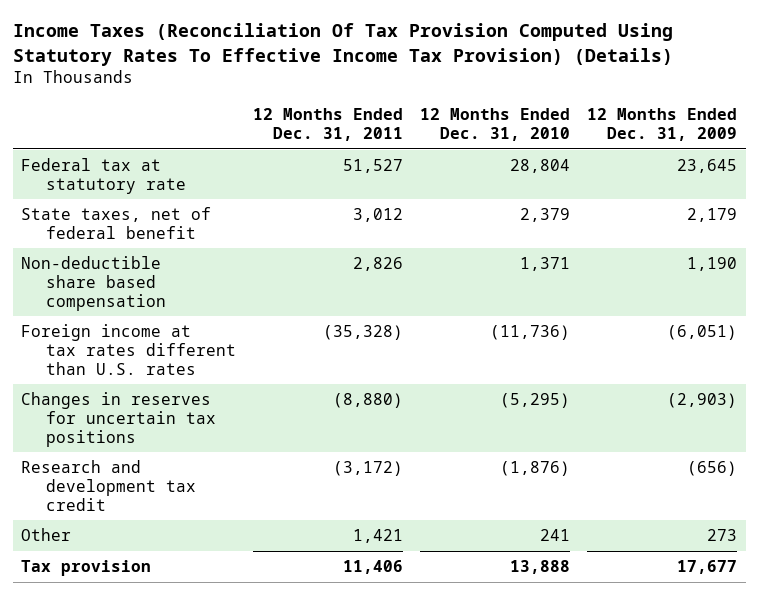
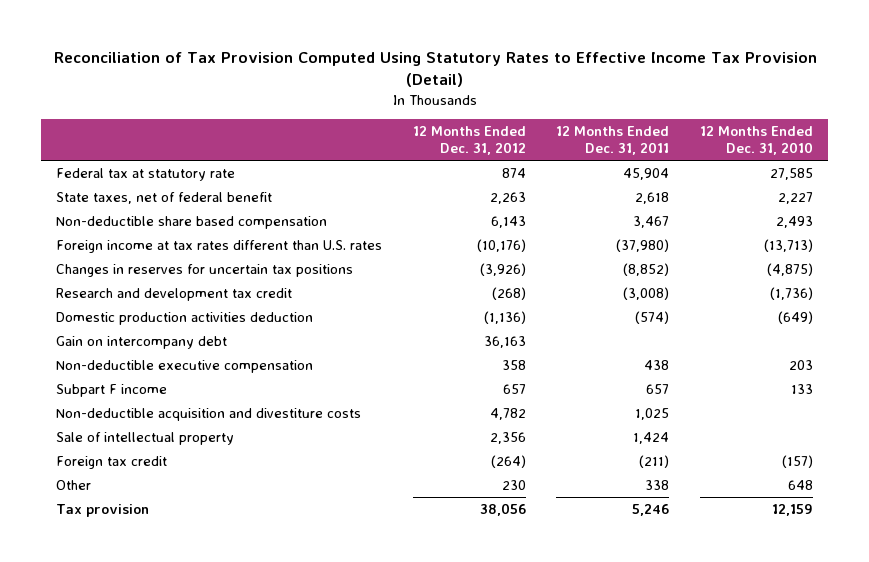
[12,23,673,66] Income Taxes (Reconciliation Of Tax Provision Computed Using Statutory Rates To Effective Income Tax Provision) (Details) -> [53,52,817,88] Reconciliation of Tax Provision Computed Using Statutory Rates to Effective Income Tax Provision (Detail)
[587,108,738,141] 12 Months Ended Dec. 31, 2009 -> none
none -> [412,126,526,156] 12 Months Ended Dec. 31, 2012
[343,158,404,173] 51,527 -> [623,167,670,180] 45,904
[510,158,571,173] 28,804 -> [769,167,813,180] 27,585
[353,207,404,222] 3,012 -> [635,191,670,204] 2,618
[520,207,571,222] 2,379 -> [777,191,813,204] 2,227
[353,256,404,271] 2,826 -> [633,215,670,228] 3,467
[520,256,571,271] 1,371 -> [775,215,813,228] 2,493
[323,324,404,340] (35,328) -> [616,238,670,252] (37,980)
[490,324,571,340] (11,736) -> [763,238,813,252] (13,713)
[333,392,404,408] (8,880) -> [623,262,670,276] (8,852)
[500,392,571,408] (5,295) -> [766,262,813,276] (4,875)
[333,460,404,476] (3,172) -> [623,286,670,300] (3,008)
[500,460,571,476] (1,876) -> [769,286,813,300] (1,736)
none -> [56,311,314,325] Domestic production activities deduction
none -> [56,335,228,349] Gain on intercompany debt
none -> [56,359,314,373] Non-deductible executive compensation
none -> [56,383,168,397] Subpart F income
none -> [56,407,362,421] Non-deductible acquisition and divestiture costs
none -> [56,431,235,445] Sale of intellectual property
none -> [56,455,168,469] Foreign tax credit
[353,528,404,543] 1,421 -> [645,479,670,490] 338
[540,528,571,541] 241 -> [787,479,813,490] 648
[343,559,404,574] 11,406 -> [632,503,670,516] 5,246
[510,559,571,574] 13,888 -> [771,503,813,516] 12,159

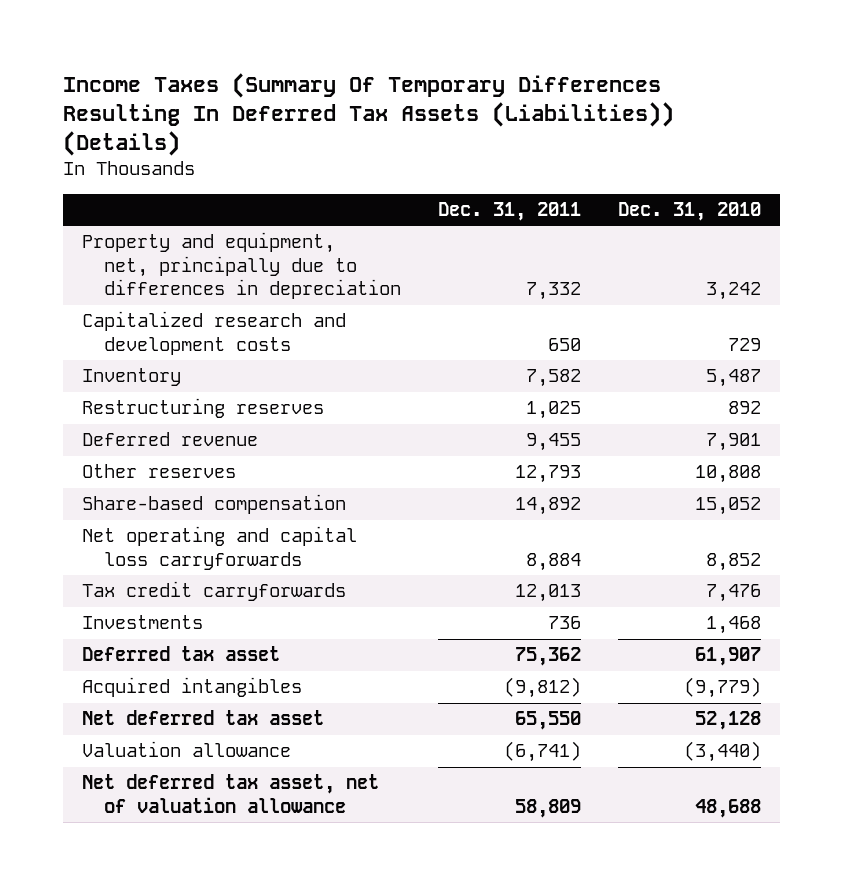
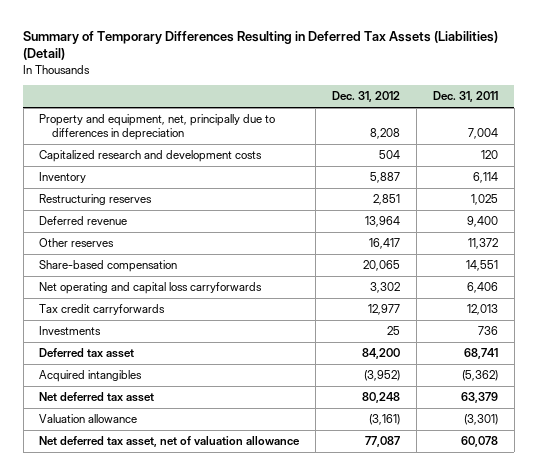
[63,73,675,156] Income Taxes (Summary Of Temporary Differences Resulting In Deferred Tax Assets (Liabilities)) (Details) -> [23,30,499,61] Summary of Temporary Differences Resulting in Deferred Tax Assets (Liabilities) (Detail)
[618,202,762,222] Dec. 31, 2010 -> none
none -> [332,91,401,103] Dec. 31, 2012
[526,282,582,301] 7,332 -> [467,127,498,139] 7,004
[548,337,582,351] 650 -> [480,150,498,160] 120
[526,369,582,388] 7,582 -> [472,172,498,184] 6,114
[526,433,582,452] 9,455 -> [466,216,498,228] 9,400
[515,465,582,484] 12,793 -> [467,238,498,250] 11,372
[515,497,582,516] 14,892 -> [465,260,498,272] 14,551
[526,552,582,571] 8,884 -> [466,282,498,294] 6,406
[515,647,582,667] 75,362 -> [463,348,498,360] 68,741
[504,677,582,699] (9,812) -> [461,370,498,382] (5,362)
[515,711,582,731] 65,550 -> [460,392,498,404] 63,379
[504,741,582,763] (6,741) -> [463,414,498,426] (3,301)
[515,798,582,818] 58,809 -> [460,436,498,448] 60,078

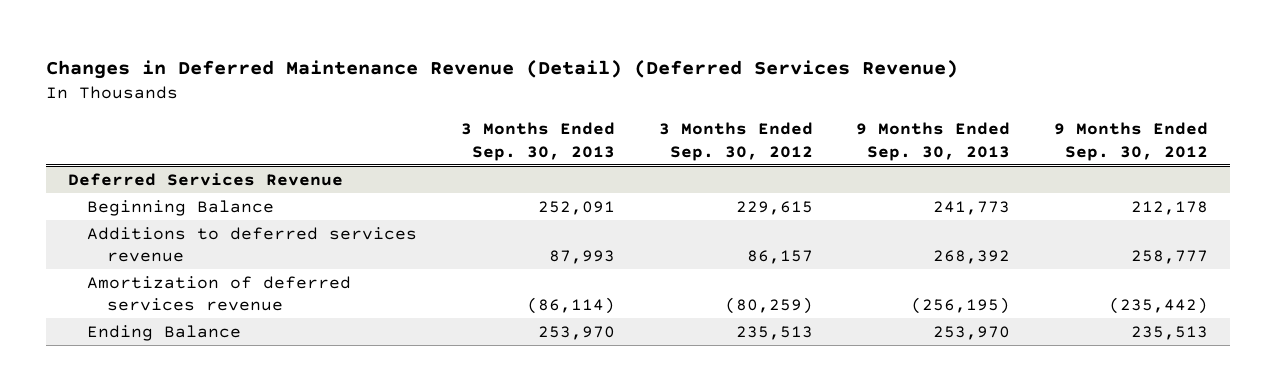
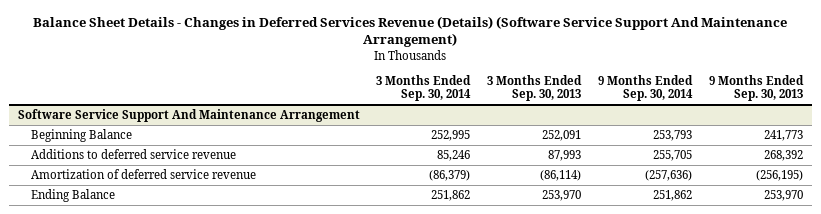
[45,59,958,79] Changes in Deferred Maintenance Revenue (Detail) (Deferred Services Revenue) -> [33,15,788,48] Balance Sheet Details - Changes in Deferred Services Revenue (Details) (Software Service Support And Maintenance Arrangement)
[658,122,813,161] 3 Months Ended Sep. 30, 2012 -> none
[1054,122,1209,161] 9 Months Ended Sep. 30, 2012 -> none
none -> [376,75,472,102] 3 Months Ended Sep. 30, 2014
none -> [598,75,694,102] 9 Months Ended Sep. 30, 2014
[67,172,343,186] Deferred Services Revenue -> none
none -> [17,109,360,123] Software Service Support And Maintenance Arrangement
[87,226,418,263] Additions to deferred services revenue -> [31,149,237,160] Additions to deferred service revenue
[87,275,352,312] Amortization of deferred services revenue -> [31,169,257,180] Amortization of deferred service revenue

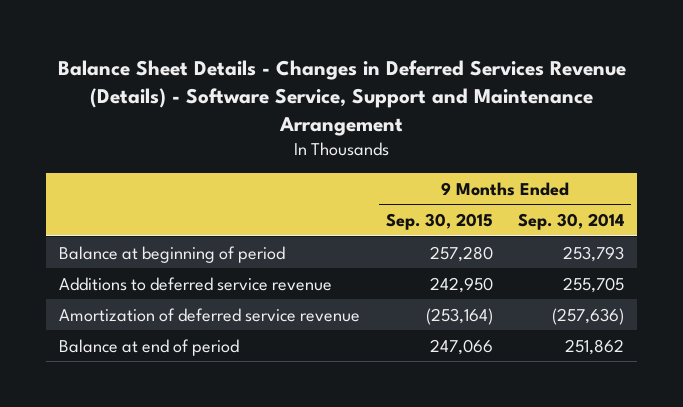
[33,15,788,48] Balance Sheet Details - Changes in Deferred Services Revenue (Details) (Software Service Support And Maintenance Arrangement) -> [57,59,626,136] Balance Sheet Details - Changes in Deferred Services Revenue (Details) - Software Service, Support and Maintenance Arrangement
[376,75,472,102] 3 Months Ended Sep. 30, 2014 -> none
[487,75,583,102] 3 Months Ended Sep. 30, 2013 -> none
[709,75,805,102] 9 Months Ended Sep. 30, 2013 -> none
none -> [385,213,493,231] Sep. 30, 2015
[17,109,360,123] Software Service Support And Maintenance Arrangement -> none
[31,129,133,143] Beginning Balance -> [59,245,286,263] Balance at beginning of period
[31,189,116,203] Ending Balance -> [59,338,240,356] Balance at end of period

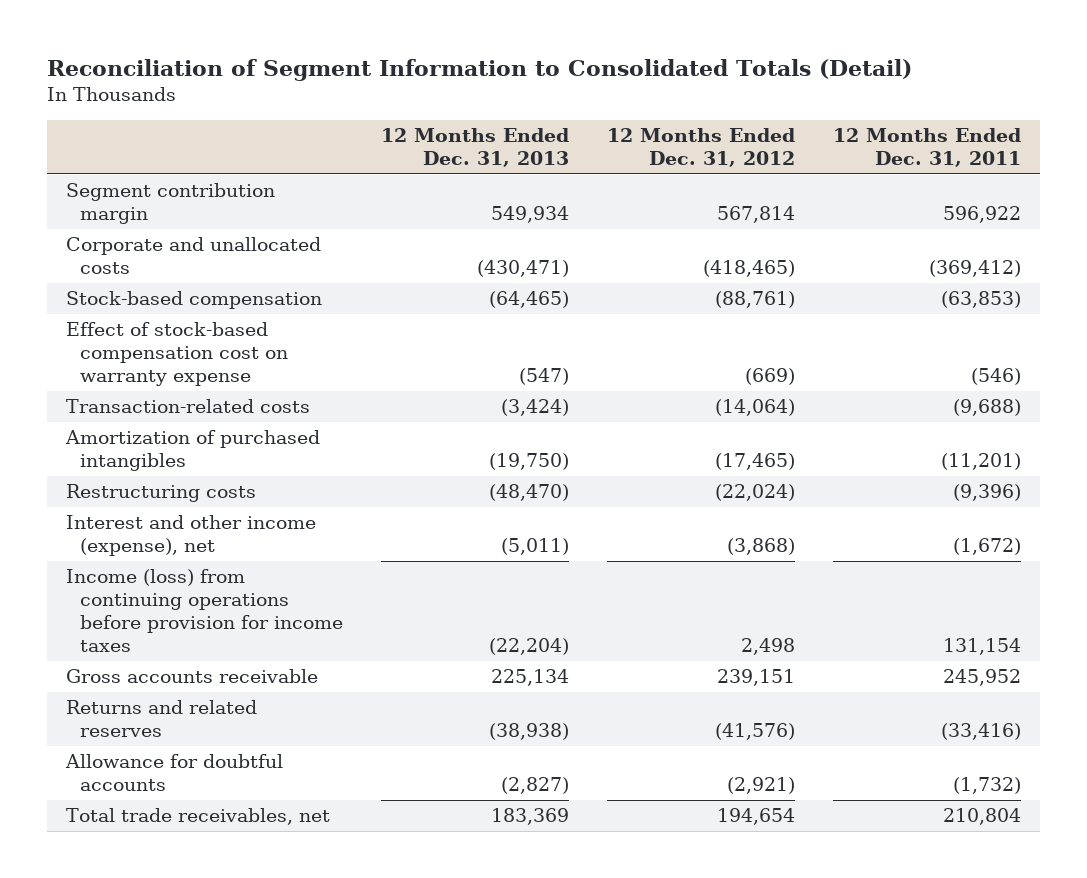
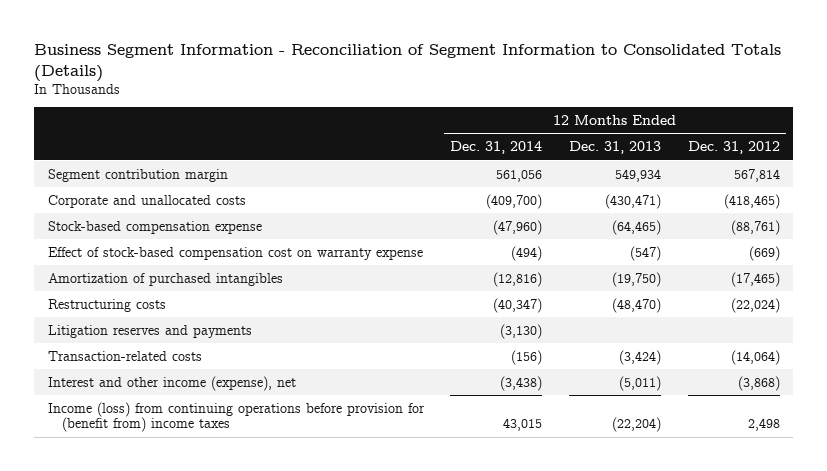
[46,58,912,81] Reconciliation of Segment Information to Consolidated Totals (Detail) -> [34,44,782,83] Business Segment Information - Reconciliation of Segment Information to Consolidated Totals (Details)
[833,128,1022,168] 12 Months Ended Dec. 31, 2011 -> none
none -> [450,141,543,155] Dec. 31, 2014
[65,291,322,310] Stock-based compensation -> [47,220,262,234] Stock-based compensation expense
none -> [47,324,252,338] Litigation reserves and payments
[65,399,310,414] Transaction-related costs -> [47,350,202,361] Transaction-related costs
[65,669,318,684] Gross accounts receivable -> none
[65,700,257,738] Returns and related reserves -> none
[64,754,283,792] Allowance for doubtful accounts -> none
[65,808,330,826] Total trade receivables, net -> none
[65,569,344,653] Income (loss) from continuing operations before provision for income taxes -> [47,401,425,433] Income (loss) from continuing operations before provision for (benefit from) income taxes

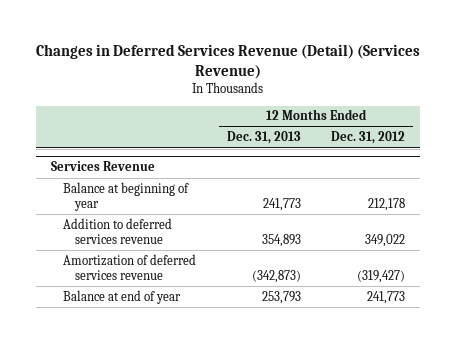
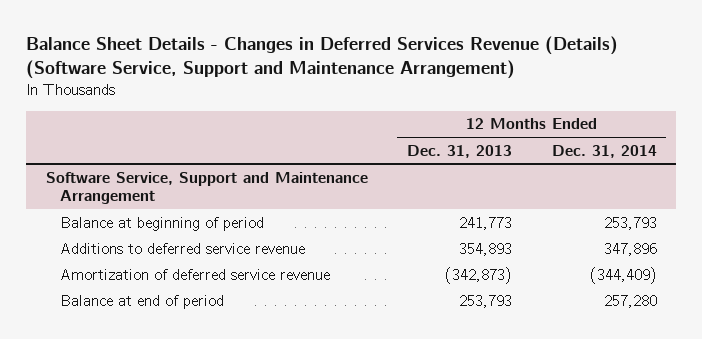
[36,43,421,79] Changes in Deferred Services Revenue (Detail) (Services Revenue) -> [26,36,619,80] Balance Sheet Details - Changes in Deferred Services Revenue (Details) (Software Service, Support and Maintenance Arrangement)
[331,131,406,145] Dec. 31, 2012 -> none
none -> [551,144,657,158] Dec. 31, 2014
[51,161,156,172] Services Revenue -> none
none -> [45,171,368,205] Software Service, Support and Maintenance Arrangement
[63,181,190,211] Balance at beginning of year -> [60,216,265,231] Balance at beginning of period
[63,217,173,244] Addition to deferred services revenue -> [60,242,306,254] Additions to deferred service revenue
[63,253,197,280] Amortization of deferred services revenue -> [60,268,331,280] Amortization of deferred service revenue
[63,289,182,304] Balance at end of year -> [60,294,225,309] Balance at end of period

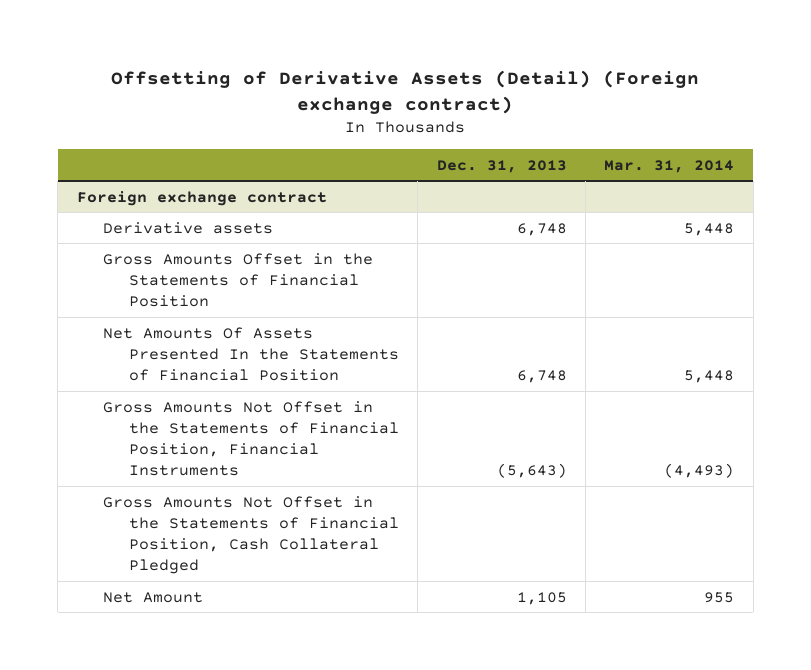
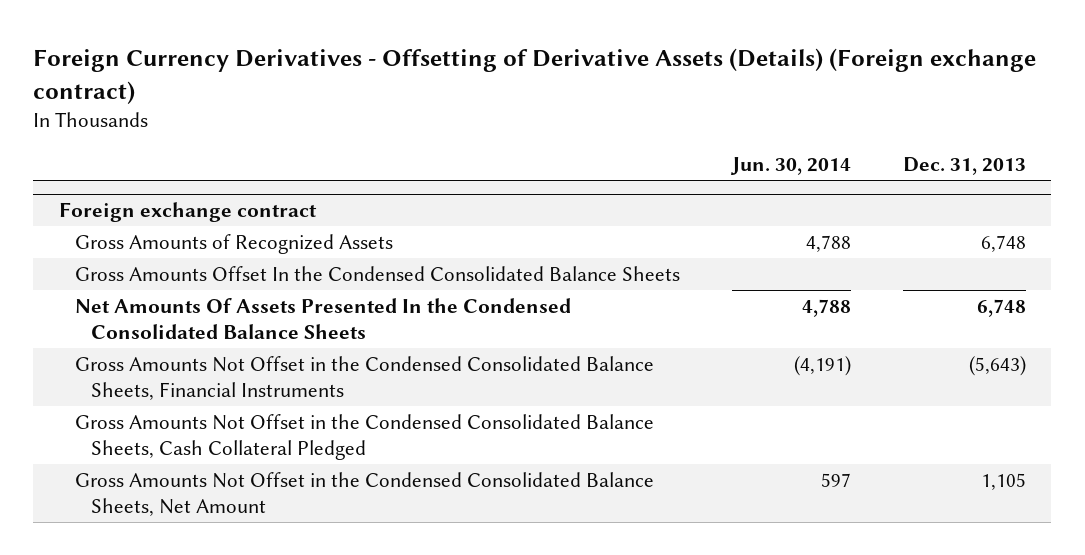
[111,69,700,114] Offsetting of Derivative Assets (Detail) (Foreign exchange contract) -> [33,48,1037,104] Foreign Currency Derivatives - Offsetting of Derivative Assets (Details) (Foreign exchange contract)
[604,159,735,173] Mar. 31, 2014 -> none
none -> [729,157,851,176] Jun. 30, 2014
[102,221,273,234] Derivative assets -> [75,233,394,254] Gross Amounts of Recognized Assets
[102,252,373,307] Gross Amounts Offset in the Statements of Financial Position -> [75,265,681,281] Gross Amounts Offset In the Condensed Consolidated Balance Sheets
[102,326,399,381] Net Amounts Of Assets Presented In the Statements of Financial Position -> [75,297,572,340] Net Amounts Of Assets Presented In the Condensed Consolidated Balance Sheets
[102,400,399,477] Gross Amounts Not Offset in the Statements of Financial Position, Financial Instruments -> [75,355,655,401] Gross Amounts Not Offset in the Condensed Consolidated Balance Sheets, Financial Instruments
[102,495,399,575] Gross Amounts Not Offset in the Statements of Financial Position, Cash Collateral Pledged -> [75,413,655,461] Gross Amounts Not Offset in the Condensed Consolidated Balance Sheets, Cash Collateral Pledged
[102,591,203,603] Net Amount -> [75,471,655,517] Gross Amounts Not Offset in the Condensed Consolidated Balance Sheets, Net Amount

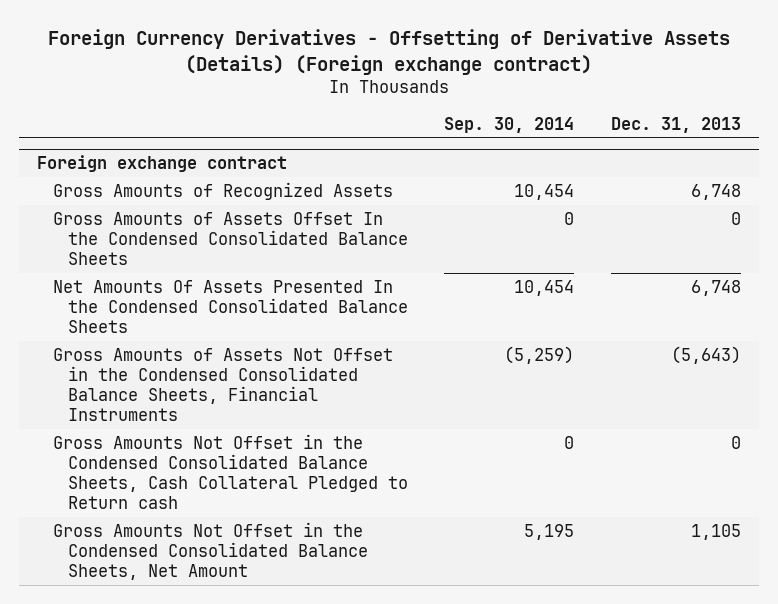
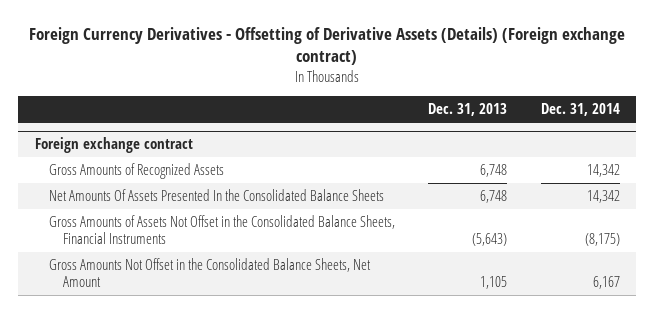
[444,116,575,133] Sep. 30, 2014 -> none
none -> [540,103,620,117] Dec. 31, 2014
[52,212,409,266] Gross Amounts of Assets Offset In the Condensed Consolidated Balance Sheets -> none
[52,434,409,510] Gross Amounts Not Offset in the Condensed Consolidated Balance Sheets, Cash Collateral Pledged to Return cash -> none
[52,280,409,334] Net Amounts Of Assets Presented In the Condensed Consolidated Balance Sheets -> [48,189,384,202] Net Amounts Of Assets Presented In the Consolidated Balance Sheets
[52,348,393,422] Gross Amounts of Assets Not Offset in the Condensed Consolidated Balance Sheets, Financial Instruments -> [48,215,395,244] Gross Amounts of Assets Not Offset in the Consolidated Balance Sheets, Financial Instruments
[52,522,369,581] Gross Amounts Not Offset in the Condensed Consolidated Balance Sheets, Net Amount -> [48,258,371,287] Gross Amounts Not Offset in the Consolidated Balance Sheets, Net Amount

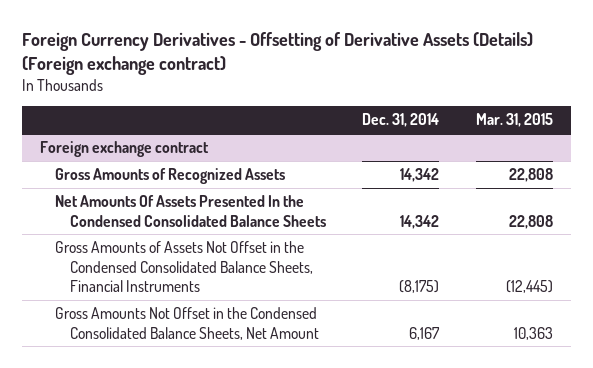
[428,103,508,117] Dec. 31, 2013 -> none
none -> [475,113,553,128] Mar. 31, 2015
[48,189,384,202] Net Amounts Of Assets Presented In the Consolidated Balance Sheets -> [55,195,326,227] Net Amounts Of Assets Presented In the Condensed Consolidated Balance Sheets
[48,215,395,244] Gross Amounts of Assets Not Offset in the Consolidated Balance Sheets, Financial Instruments -> [55,241,313,293] Gross Amounts of Assets Not Offset in the Condensed Consolidated Balance Sheets, Financial Instruments
[48,258,371,287] Gross Amounts Not Offset in the Consolidated Balance Sheets, Net Amount -> [55,307,319,340] Gross Amounts Not Offset in the Condensed Consolidated Balance Sheets, Net Amount

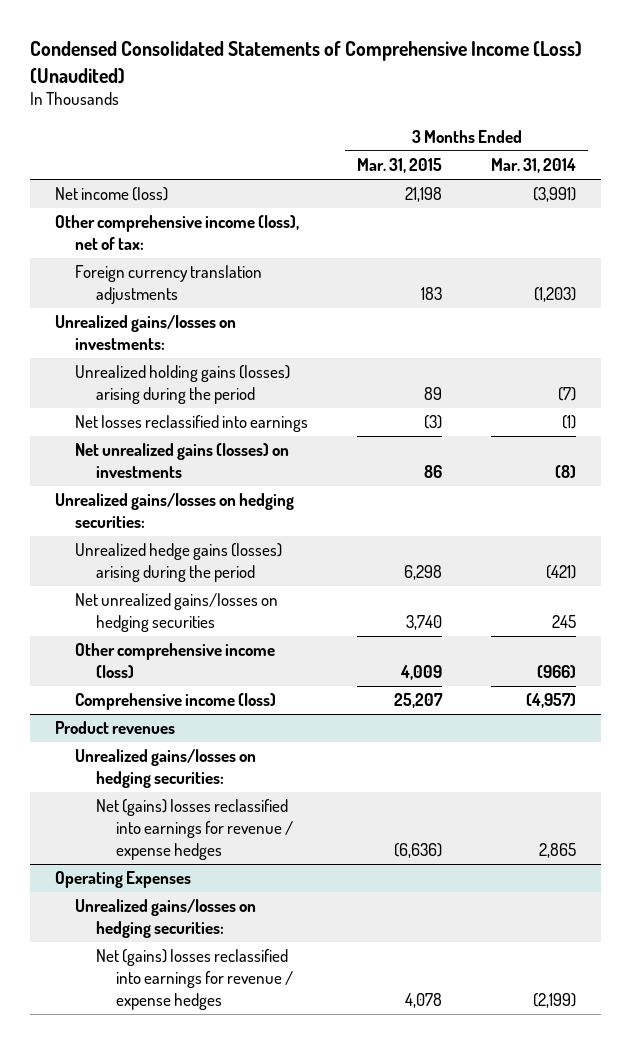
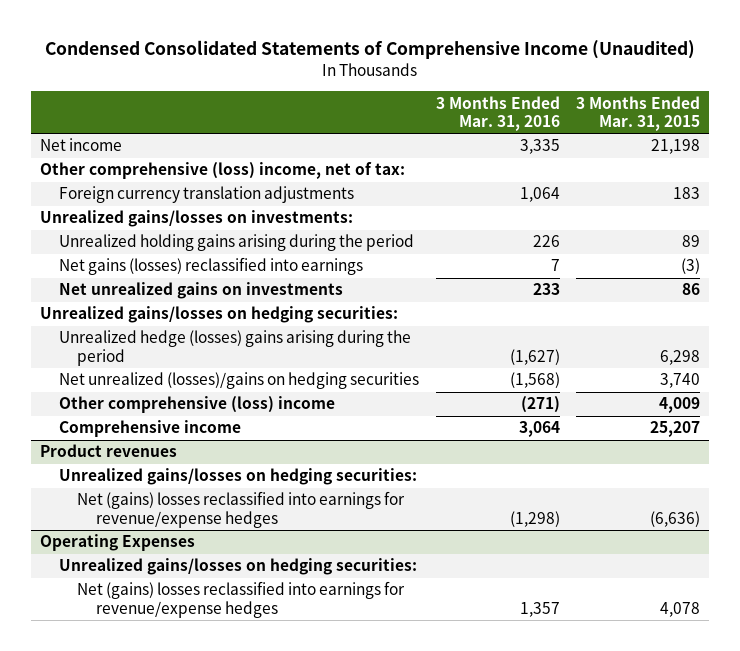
[30,41,583,84] Condensed Consolidated Statements of Comprehensive Income (Loss) (Unaudited) -> [45,40,696,60] Condensed Consolidated Statements of Comprehensive Income (Unaudited)
[491,158,577,174] Mar. 31, 2014 -> none
none -> [435,95,560,132] 3 Months Ended Mar. 31, 2016
[54,187,168,202] Net income (loss) -> [39,138,122,152] Net income
[54,215,299,251] Other comprehensive income (loss), net of tax: -> [39,162,405,180] Other comprehensive (loss) income, net of tax:
[75,365,291,405] Unrealized holding gains (losses) arising during the period -> [58,234,414,252] Unrealized holding gains arising during the period
[75,415,309,433] Net losses reclassified into earnings -> [58,257,363,276] Net gains (losses) reclassified into earnings
[75,443,290,479] Net unrealized gains (losses) on investments -> [58,282,343,300] Net unrealized gains on investments
[75,543,283,583] Unrealized hedge gains (losses) arising during the period -> [58,330,411,366] Unrealized hedge (losses) gains arising during the period
[75,593,279,633] Net unrealized gains/losses on hedging securities -> [58,372,419,390] Net unrealized (losses)/gains on hedging securities
[75,643,276,679] Other comprehensive income (loss) -> [58,396,335,414] Other comprehensive (loss) income
[75,693,277,711] Comprehensive income (loss) -> [58,420,241,438] Comprehensive income
[95,799,294,861] Net (gains) losses reclassified into earnings for revenue / expense hedges -> [77,491,406,528] Net (gains) losses reclassified into earnings for revenue/expense hedges
[95,949,294,1011] Net (gains) losses reclassified into earnings for revenue / expense hedges -> [77,581,406,618] Net (gains) losses reclassified into earnings for revenue/expense hedges

